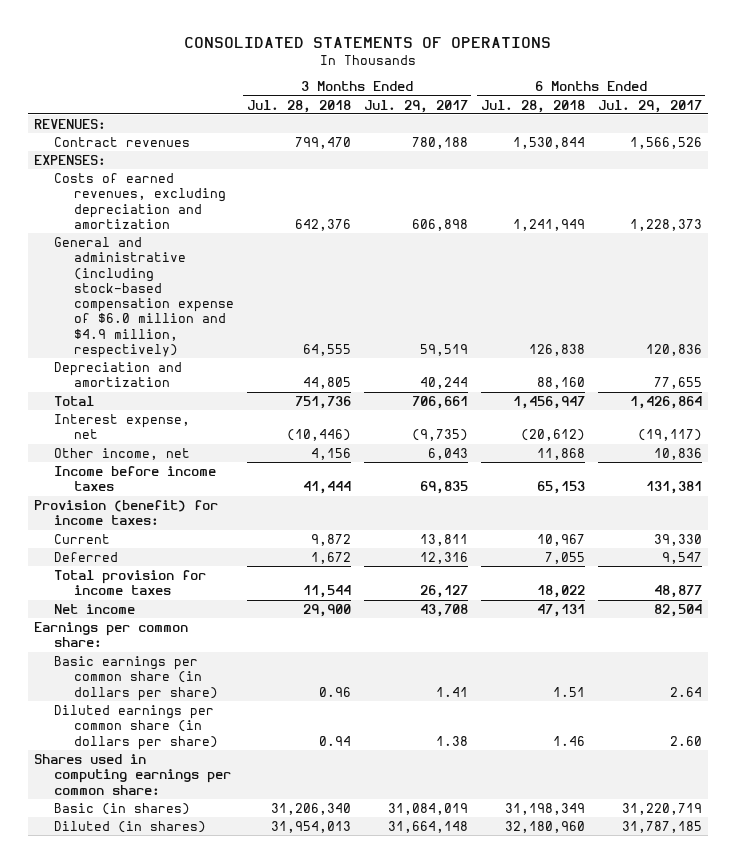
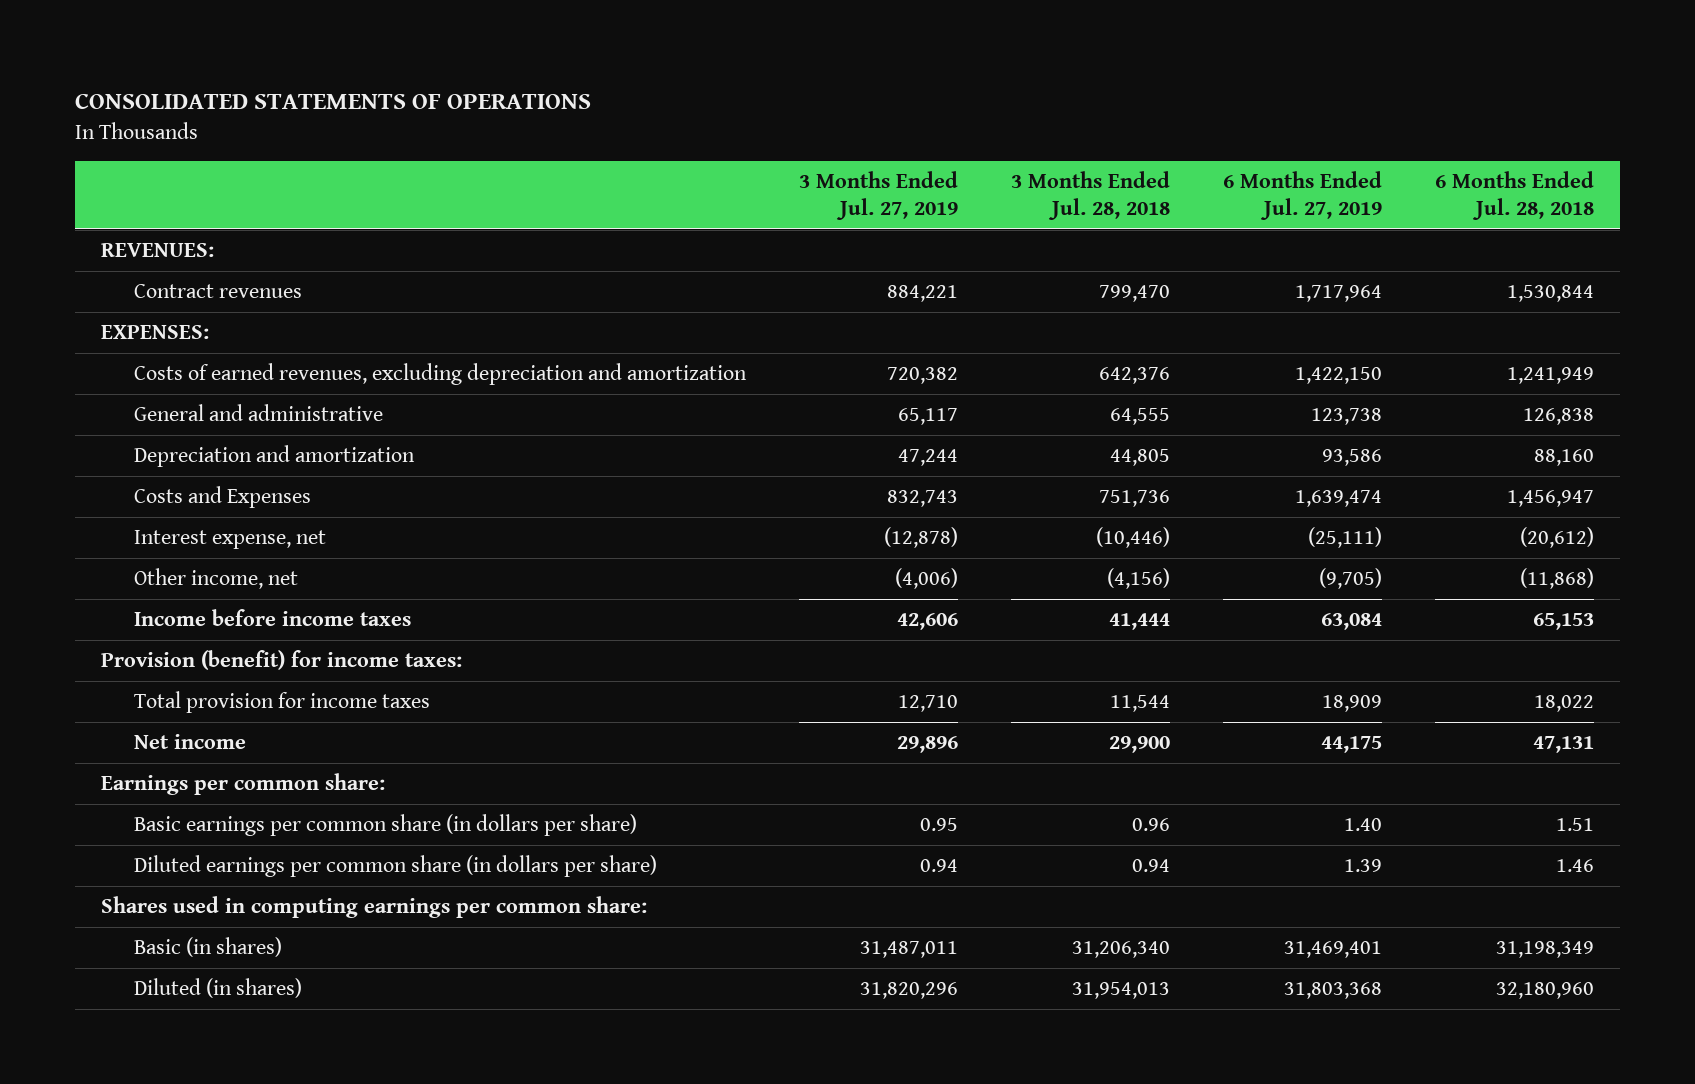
[363,99,468,113] Jul. 29, 2017 -> none
[597,99,702,113] Jul. 29, 2017 -> none
none -> [799,170,959,221] 3 Months Ended Jul. 27, 2019
none -> [1222,170,1382,221] 6 Months Ended Jul. 27, 2019
[53,236,234,358] General and administrative (including stock-based compensation expense of $6.0 million and $4.9 million, respectively) -> [134,404,384,422] General and administrative
[53,395,94,406] Total -> [134,486,312,509] Costs and Expenses
[310,447,351,460] 4,156 -> [1107,568,1171,590] (4,156)
[536,447,585,460] 11,868 -> [1519,568,1594,590] (11,868)
[53,533,110,544] Current -> none
[53,551,118,562] Deferred -> none

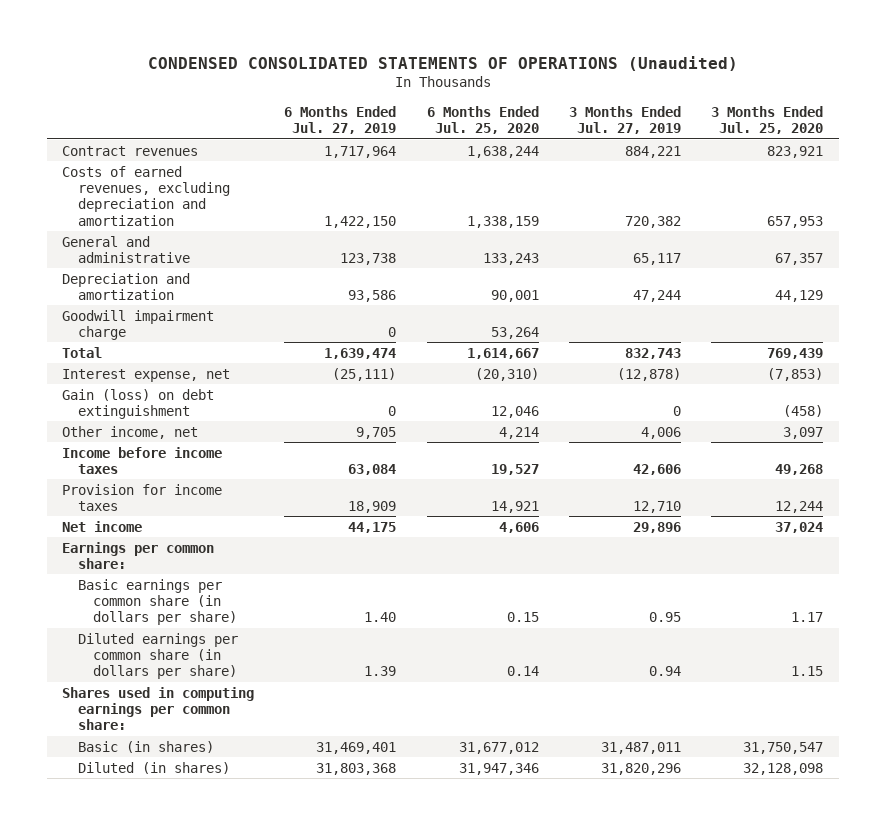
[75,93,592,110] CONSOLIDATED STATEMENTS OF OPERATIONS -> [147,55,738,71] CONDENSED CONSOLIDATED STATEMENTS OF OPERATIONS (Unaudited)
[1011,170,1171,221] 3 Months Ended Jul. 28, 2018 -> none
[1434,170,1594,221] 6 Months Ended Jul. 28, 2018 -> none
none -> [426,105,539,135] 6 Months Ended Jul. 25, 2020
none -> [711,105,824,135] 3 Months Ended Jul. 25, 2020
[101,243,215,258] REVENUES: -> none
[101,325,210,340] EXPENSES: -> none
none -> [62,309,215,340] Goodwill impairment charge
[134,486,312,509] Costs and Expenses -> [62,346,103,358] Total
none -> [62,388,215,419] Gain (loss) on debt extinguishment
[895,568,959,590] (4,006) -> [641,426,682,439] 4,006
[1318,568,1382,590] (9,705) -> [356,426,397,439] 9,705
[101,650,463,671] Provision (benefit) for income taxes: -> none
[134,691,431,714] Total provision for income taxes -> [62,483,223,511] Provision for income taxes

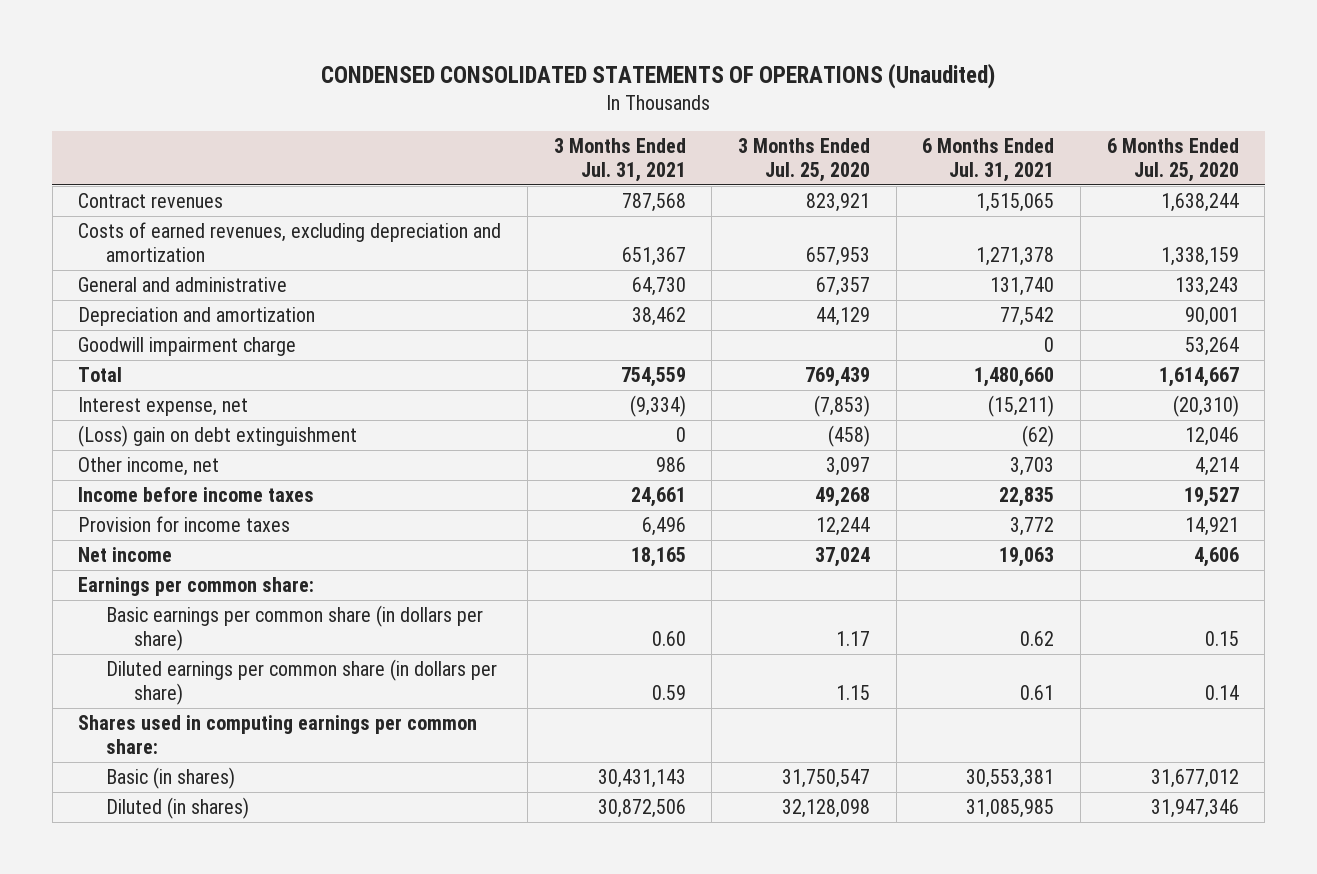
[284,105,397,135] 6 Months Ended Jul. 27, 2019 -> none
[569,105,682,135] 3 Months Ended Jul. 27, 2019 -> none
none -> [553,137,686,182] 3 Months Ended Jul. 31, 2021
none -> [922,137,1055,182] 6 Months Ended Jul. 31, 2021
[62,388,215,419] Gain (loss) on debt extinguishment -> [78,425,358,448] (Loss) gain on debt extinguishment

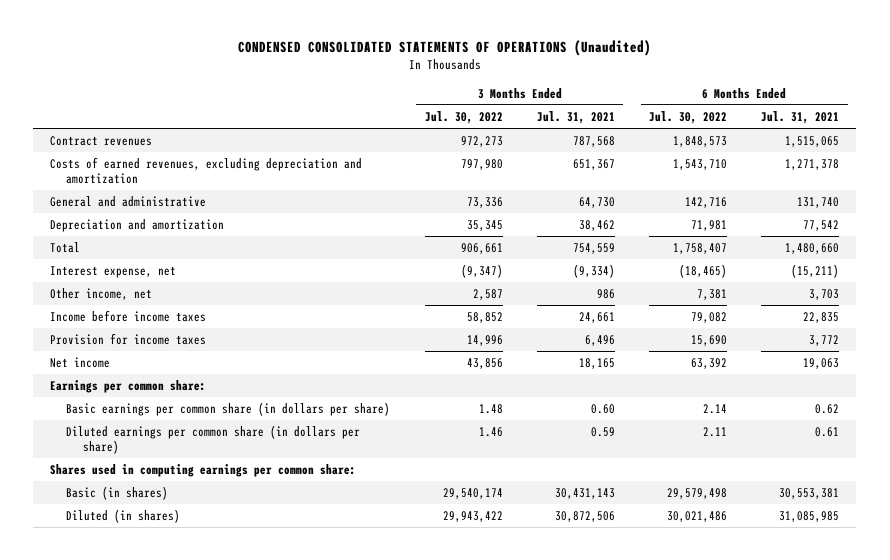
[737,137,870,182] 3 Months Ended Jul. 25, 2020 -> none
[1106,137,1239,182] 6 Months Ended Jul. 25, 2020 -> none
none -> [424,110,503,124] Jul. 30, 2022
none -> [649,110,728,124] Jul. 30, 2022
[78,337,297,357] Goodwill impairment charge -> none
[78,425,358,448] (Loss) gain on debt extinguishment -> none

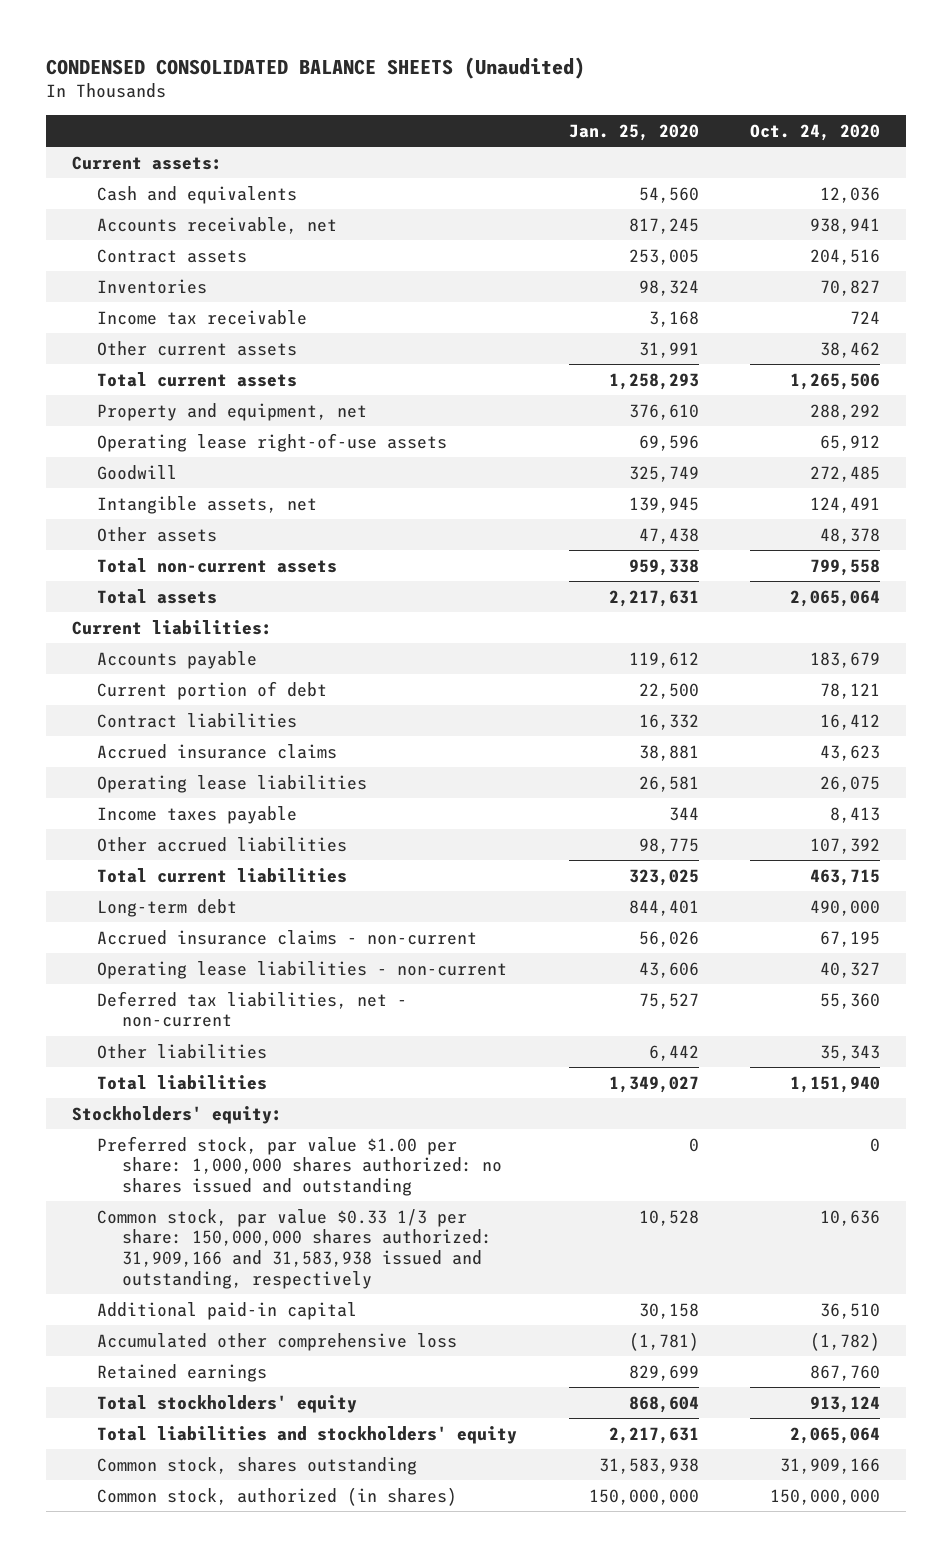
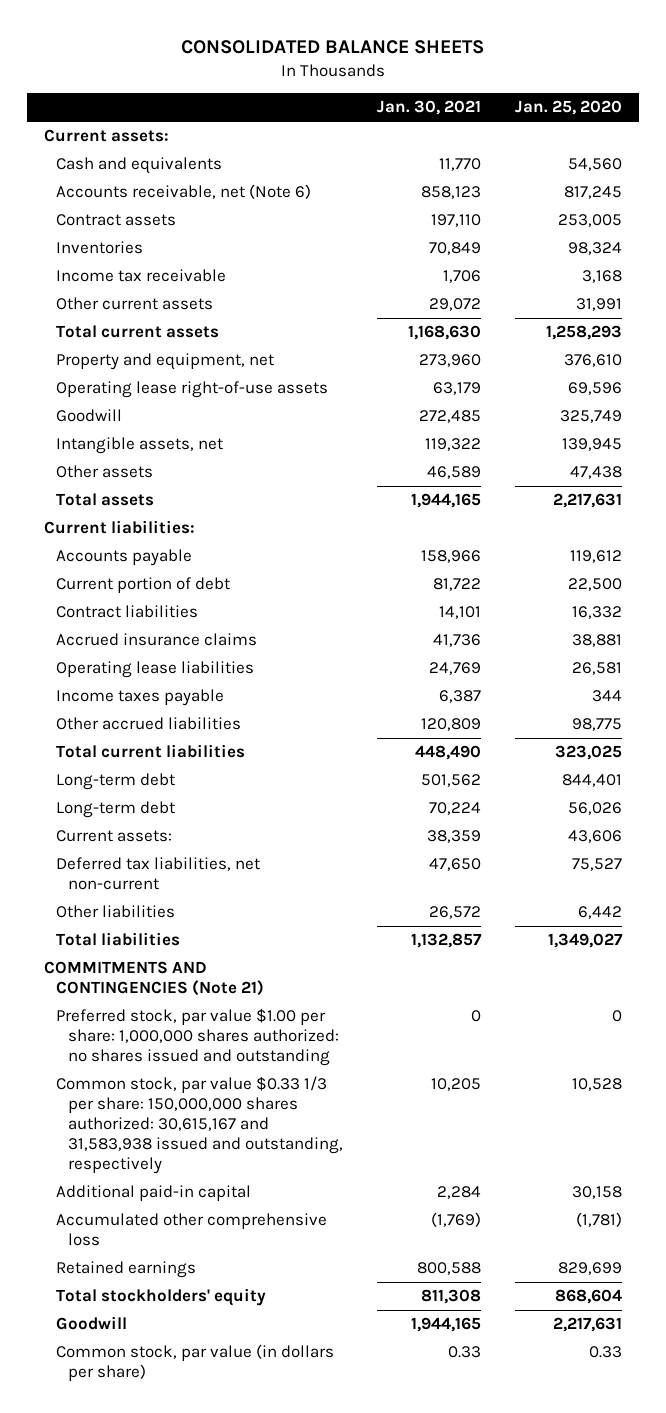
[46,56,586,79] CONDENSED CONSOLIDATED BALANCE SHEETS (Unaudited) -> [181,40,485,55] CONSOLIDATED BALANCE SHEETS
[750,123,881,141] Oct. 24, 2020 -> none
none -> [376,100,481,116] Jan. 30, 2021
[97,216,338,234] Accounts receivable, net -> [55,184,311,200] Accounts receivable, net (Note 6)
[97,557,338,573] Total non-current assets -> none
[97,929,478,945] Accrued insurance claims - non-current -> [55,801,175,819] Long-term debt
[97,960,508,979] Operating lease liabilities - non-current -> [55,830,172,843] Current assets:
[97,990,408,1028] Deferred tax liabilities, net - non-current -> [55,857,260,891] Deferred tax liabilities, net non-current
[72,1105,283,1124] Stockholders' equity: -> [43,961,264,997] COMMITMENTS AND CONTINGENCIES (Note 21)
[97,1208,493,1289] Common stock, par value $0.33 1/3 per share: 150,000,000 shares authorized: 31,909,166 and 31,583,938 issued and outstanding, respectively -> [55,1076,343,1175] Common stock, par value $0.33 1/3 per share: 150,000,000 shares authorized: 30,615,167 and 31,583,938 issued and outstanding, respectively
[97,1456,418,1475] Common stock, shares outstanding -> none
[97,1486,458,1506] Common stock, authorized (in shares) -> none
[97,1425,518,1444] Total liabilities and stockholders' equity -> [55,1316,127,1331] Goodwill
none -> [55,1344,334,1382] Common stock, par value (in dollars per share)

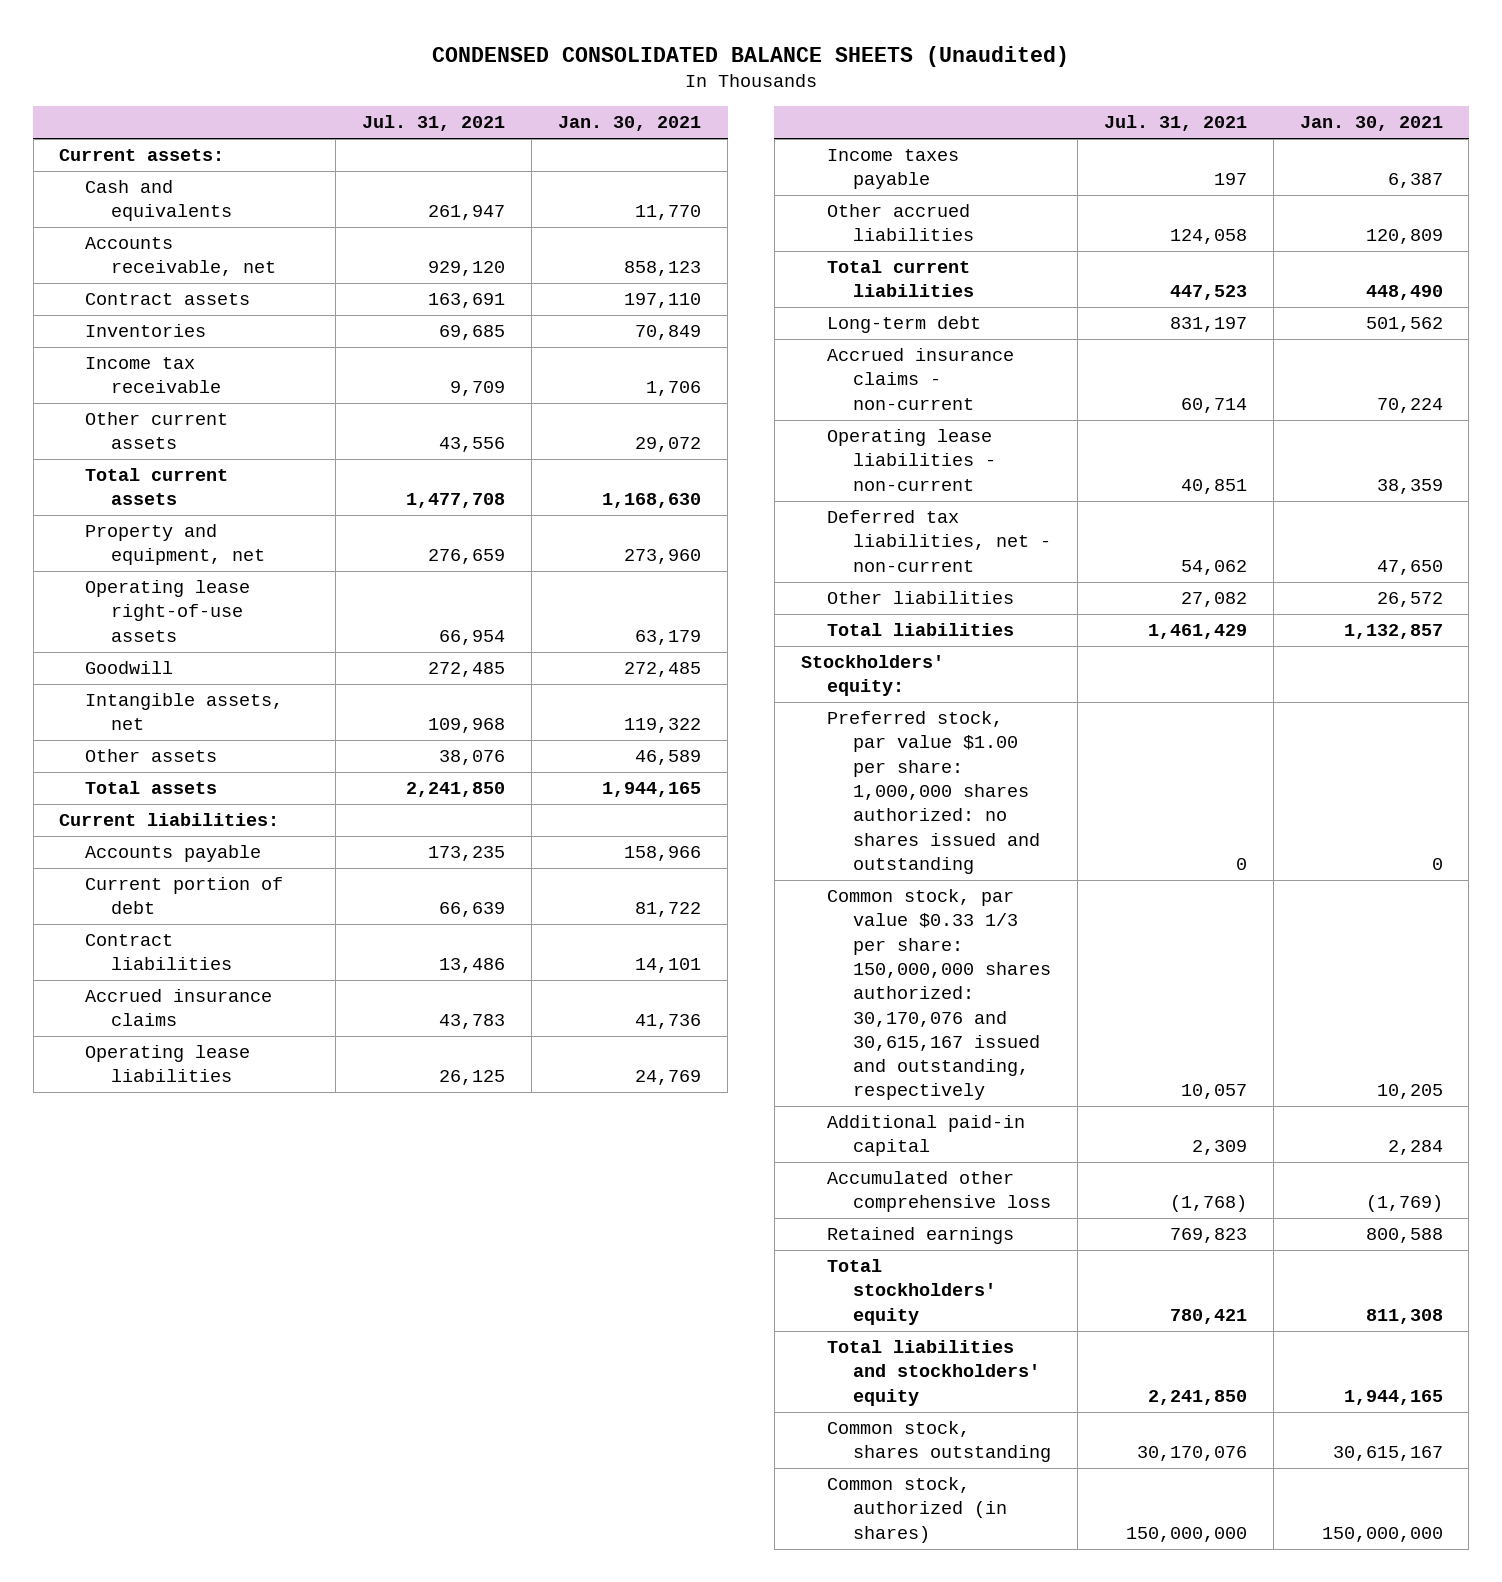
[181,40,485,55] CONSOLIDATED BALANCE SHEETS -> [432,46,1070,68] CONDENSED CONSOLIDATED BALANCE SHEETS (Unaudited)
[515,100,623,116] Jan. 25, 2020 -> none
none -> [362,115,506,132] Jul. 31, 2021
[55,184,311,200] Accounts receivable, net (Note 6) -> [85,237,277,277] Accounts receivable, net
[55,801,175,819] Long-term debt -> [826,348,1014,410] Accrued insurance claims - non-current
[55,830,172,843] Current assets: -> [826,429,996,491] Operating lease liabilities - non-current
[55,857,260,891] Deferred tax liabilities, net non-current -> [826,510,1051,572] Deferred tax liabilities, net - non-current
[43,961,264,997] COMMITMENTS AND CONTINGENCIES (Note 21) -> [800,655,944,697] Stockholders' equity:
[55,1076,343,1175] Common stock, par value $0.33 1/3 per share: 150,000,000 shares authorized: 30,615,167 and 31,583,938 issued and outstanding, respectively -> [826,889,1051,1101] Common stock, par value $0.33 1/3 per share: 150,000,000 shares authorized: 30,170,076 and 30,615,167 issued and outstanding, respectively
[55,1344,334,1382] Common stock, par value (in dollars per share) -> none
[55,1316,127,1331] Goodwill -> [826,1340,1040,1406] Total liabilities and stockholders' equity
none -> [826,1421,1051,1463] Common stock, shares outstanding
none -> [826,1477,1007,1543] Common stock, authorized (in shares)

